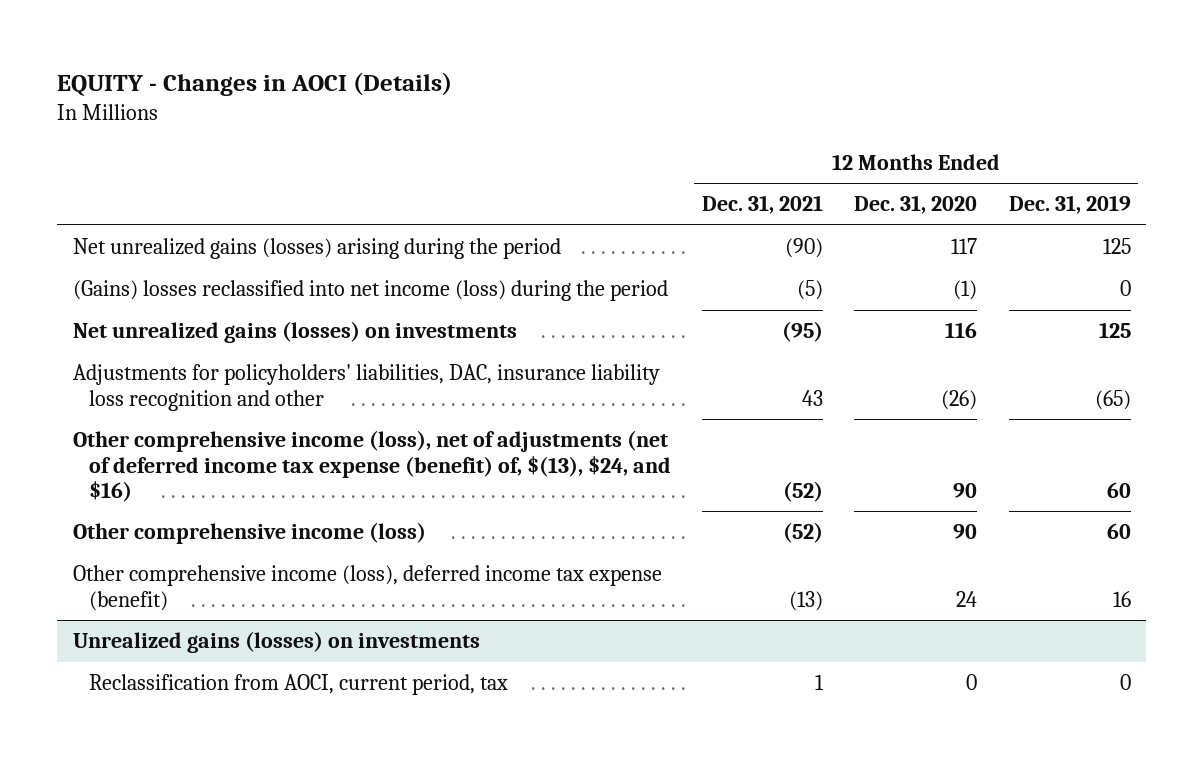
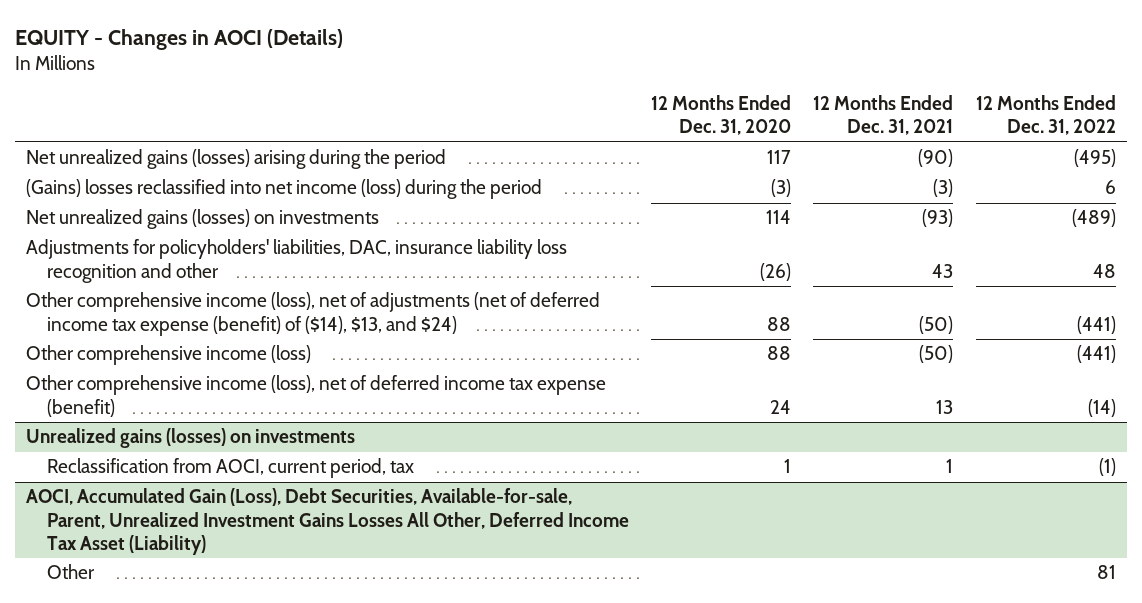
[1008,195,1131,215] Dec. 31, 2019 -> none
none -> [975,95,1116,136] 12 Months Ended Dec. 31, 2022
[797,280,824,301] (5) -> [933,179,954,198] (3)
[953,280,978,301] (1) -> [771,179,792,198] (3)
[782,321,824,343] (95) -> [922,209,954,228] (93)
[945,322,978,339] 116 -> [766,210,792,225] 114
[72,430,671,502] Other comprehensive income (loss), net of adjustments (net of deferred income tax expense (benefit) of, $(13), $24, and $16) -> [26,292,601,336] Other comprehensive income (loss), net of adjustments (net of deferred income tax expense (benefit) of ($14), $13, and $24)
[783,480,824,502] (52) -> [919,315,954,334] (50)
[953,482,978,498] 90 -> [767,316,792,331] 88
[783,522,824,544] (52) -> [919,345,954,364] (50)
[953,524,978,540] 90 -> [767,346,792,361] 88
[72,565,662,611] Other comprehensive income (loss), deferred income tax expense (benefit) -> [26,375,607,417] Other comprehensive income (loss), net of deferred income tax expense (benefit)
[789,590,824,611] (13) -> [936,399,954,414] 13
[966,674,978,691] 0 -> [784,459,792,474] 1
none -> [26,488,629,555] AOCI, Accumulated Gain (Loss), Debt Securities, Available-for-sale, Parent, Unrealized Investment Gains Losses All Other, Deferred Income Tax Asset (Liability)
none -> [46,564,95,580] Other

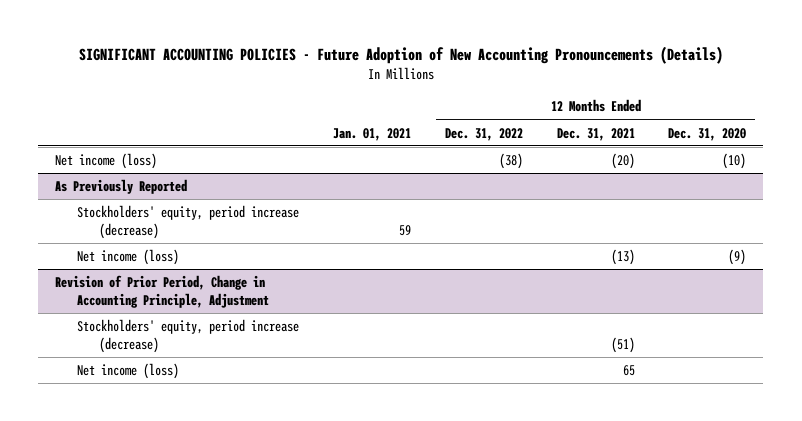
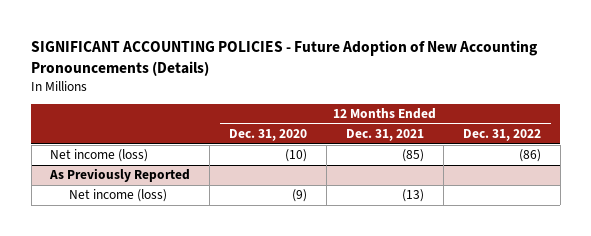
[332,127,411,141] Jan. 01, 2021 -> none
[498,153,523,170] (38) -> [518,149,541,163] (86)
[610,153,635,170] (20) -> [402,149,425,163] (85)
[76,205,299,239] Stockholders' equity, period increase (decrease) -> none
[55,275,269,308] Revision of Prior Period, Change in Accounting Principle, Adjustment -> none
[76,319,299,353] Stockholders' equity, period increase (decrease) -> none
[76,363,179,380] Net income (loss) -> none

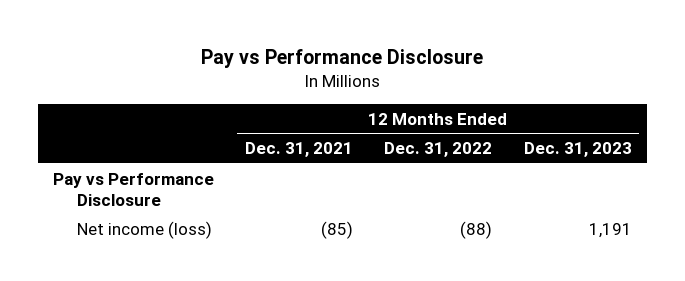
[31,39,539,76] SIGNIFICANT ACCOUNTING POLICIES - Future Adoption of New Accounting Pronouncements (Details) -> [201,49,484,69] Pay vs Performance Disclosure
[229,129,308,142] Dec. 31, 2020 -> none
none -> [523,142,632,158] Dec. 31, 2023
[49,168,191,183] As Previously Reported -> none
[69,189,168,203] Net income (loss) -> none
none -> [53,172,215,206] Pay vs Performance Disclosure
[518,149,541,163] (86) -> [460,220,493,239] (88)

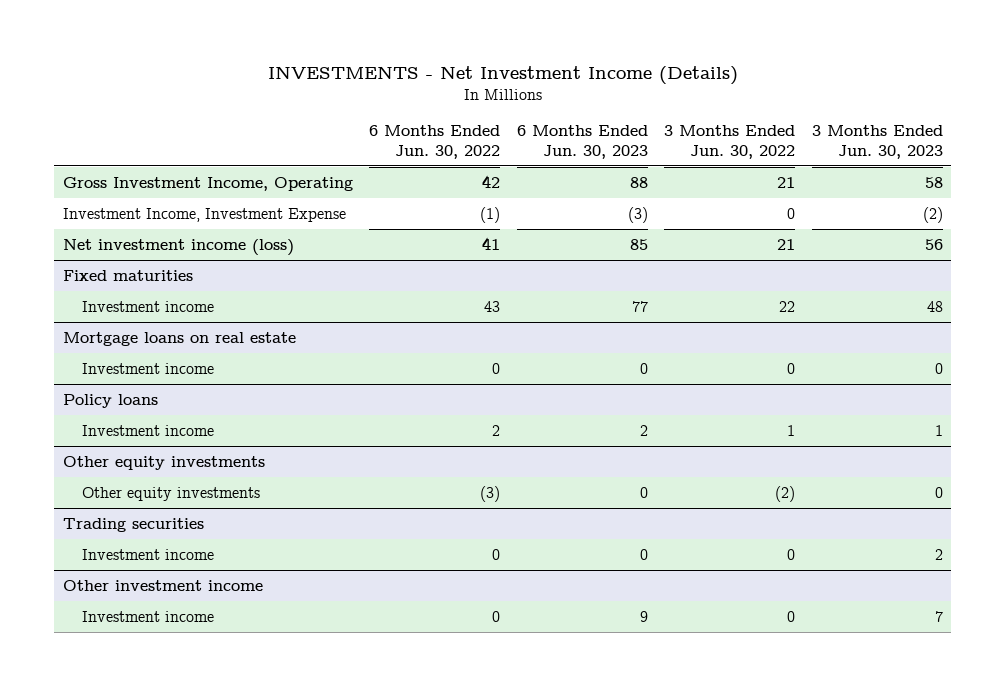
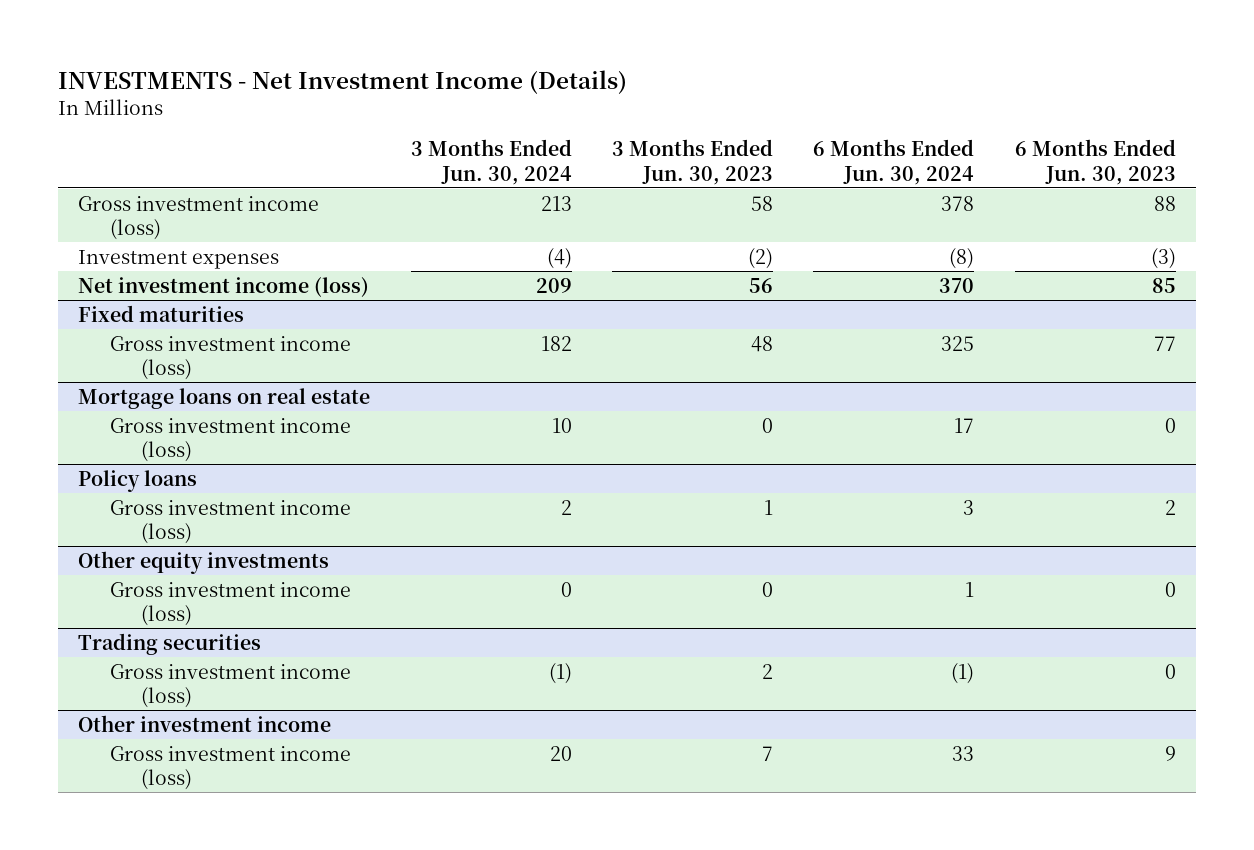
[369,125,501,159] 6 Months Ended Jun. 30, 2022 -> none
[664,125,796,159] 3 Months Ended Jun. 30, 2022 -> none
none -> [410,139,572,185] 3 Months Ended Jun. 30, 2024
none -> [813,139,975,185] 6 Months Ended Jun. 30, 2024
[62,176,353,191] Gross Investment Income, Operating -> [78,195,320,240] Gross investment income (loss)
[62,207,346,222] Investment Income, Investment Expense -> [78,249,280,269] Investment expenses
[82,300,215,312] Investment income -> [109,335,351,380] Gross investment income (loss)
[82,362,215,374] Investment income -> [109,417,351,462] Gross investment income (loss)
[82,424,215,436] Investment income -> [109,499,351,544] Gross investment income (loss)
[82,486,261,501] Other equity investments -> [109,581,351,626] Gross investment income (loss)
[82,548,215,560] Investment income -> [109,663,351,708] Gross investment income (loss)
[82,610,215,622] Investment income -> [109,745,351,790] Gross investment income (loss)

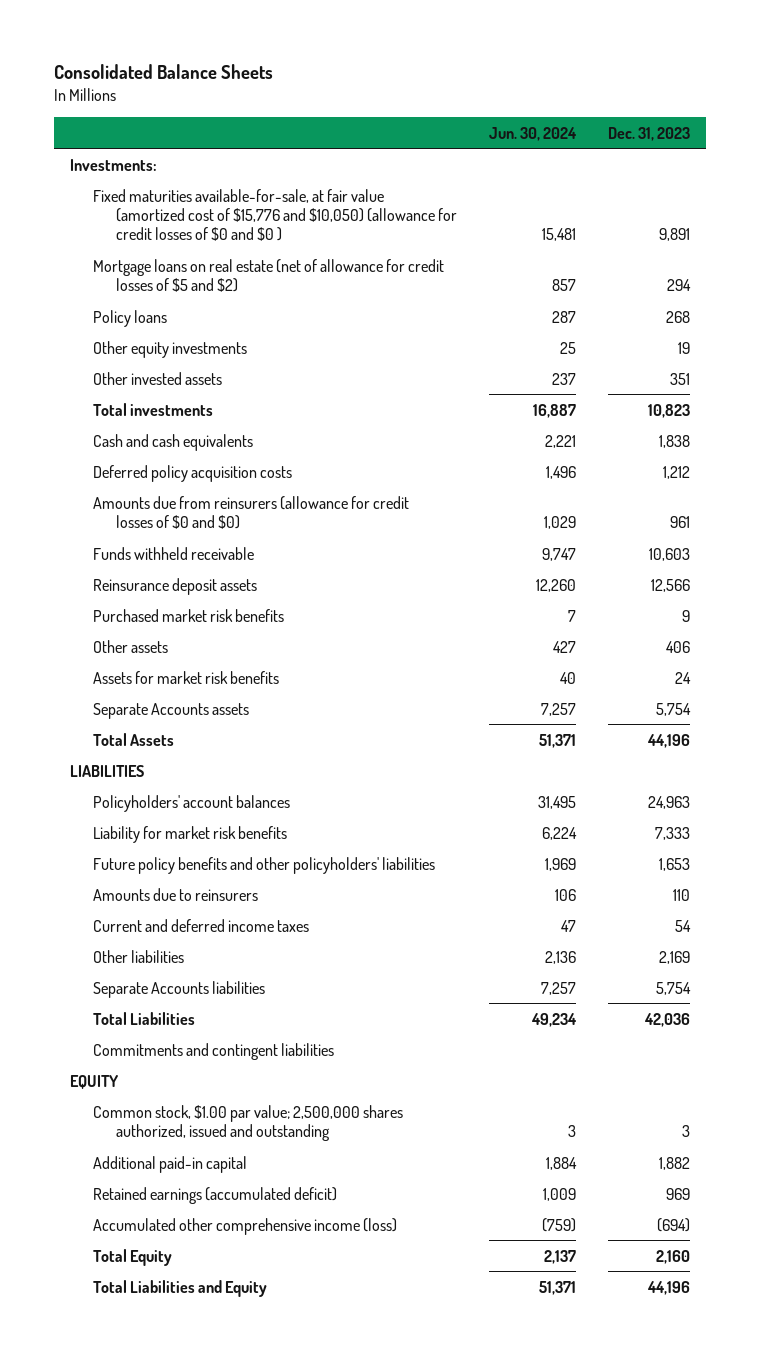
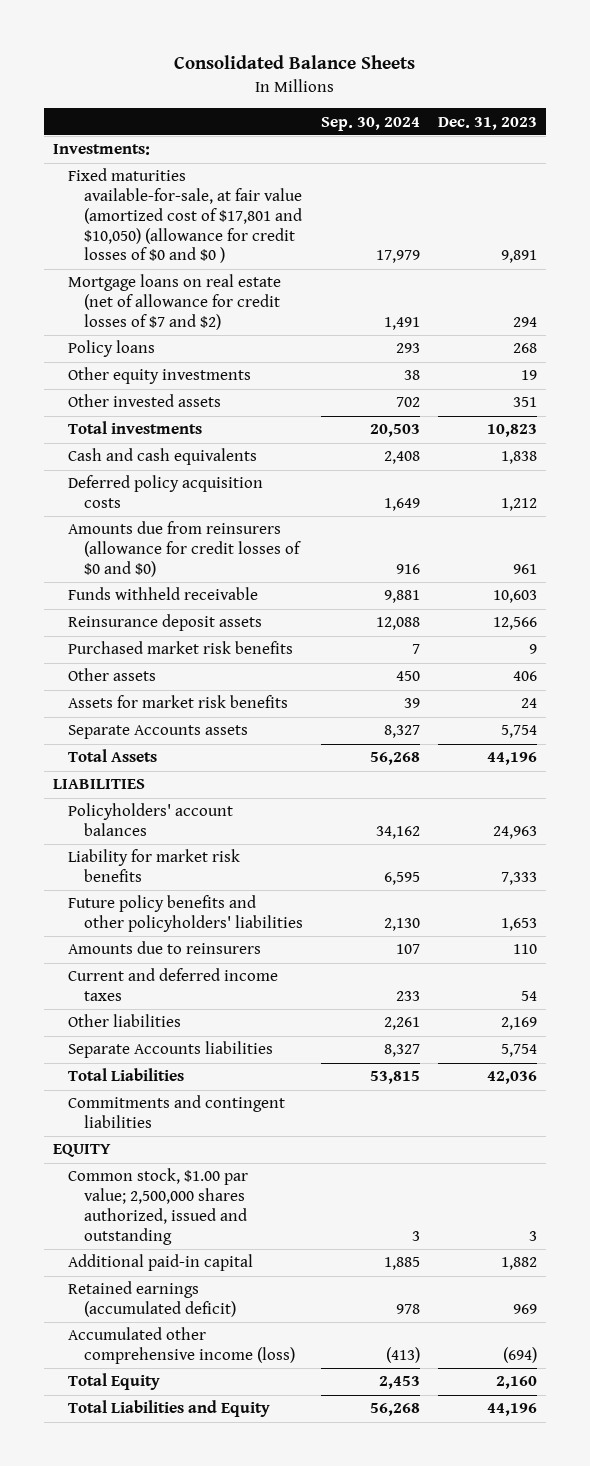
[489,126,578,141] Jun. 30, 2024 -> none
none -> [320,116,420,131] Sep. 30, 2024
[93,188,458,242] Fixed maturities available-for-sale, at fair value (amortized cost of $15,776 and $10,050) (allowance for credit losses of $0 and $0 ) -> [68,168,302,264] Fixed maturities available-for-sale, at fair value (amortized cost of $17,801 and $10,050) (allowance for credit losses of $0 and $0 )
[93,258,445,292] Mortgage loans on real estate (net of allowance for credit losses of $5 and $2) -> [68,274,282,330] Mortgage loans on real estate (net of allowance for credit losses of $7 and $2)

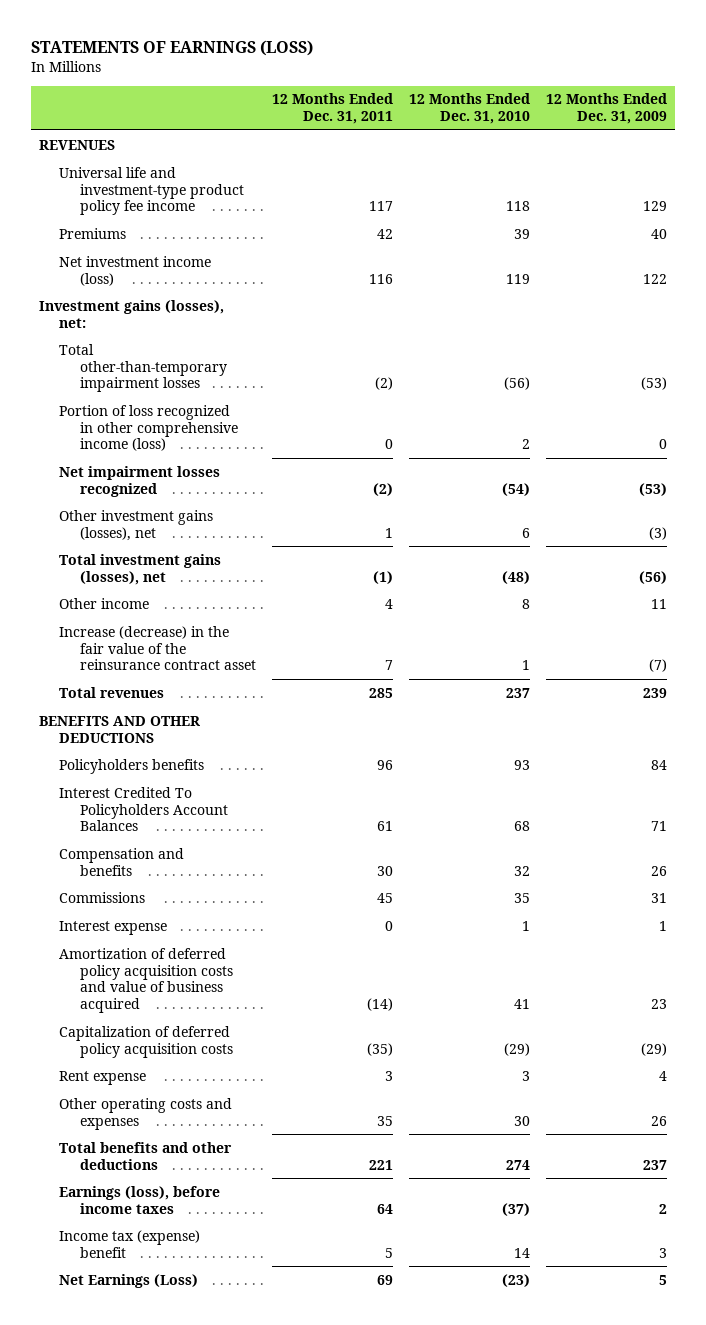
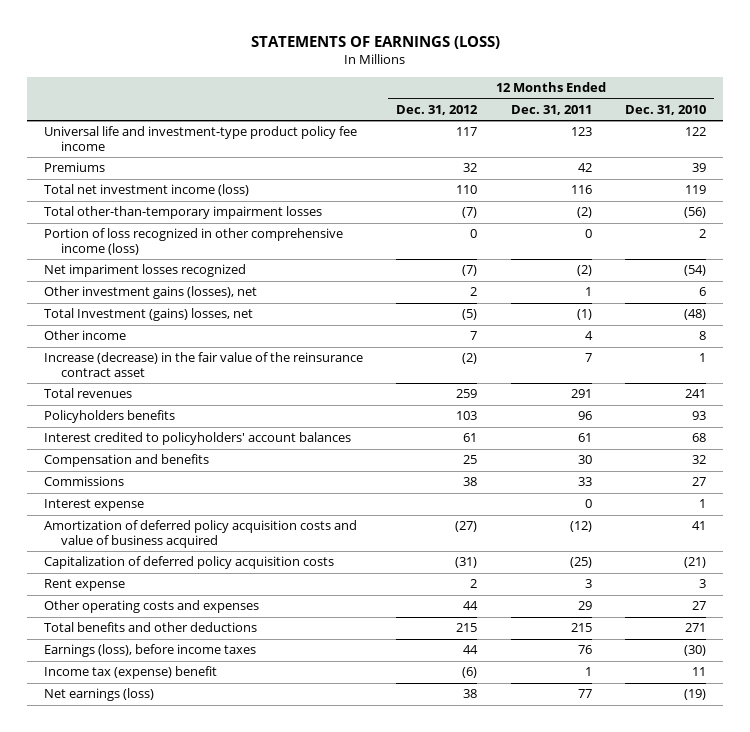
[546,93,668,125] 12 Months Ended Dec. 31, 2009 -> none
none -> [396,104,479,115] Dec. 31, 2012
[39,139,116,150] REVENUES -> none
[368,201,393,212] 117 -> [570,127,592,137] 123
[505,201,530,212] 118 -> [685,127,707,137] 122
[39,299,225,328] Investment gains (losses), net: -> none
[59,255,212,286] Net investment income (loss) -> [43,184,249,197] Total net investment income (loss)
[59,465,221,497] Net impairment losses recognized -> [43,264,246,278] Net impariment losses recognized
[59,553,222,585] Total investment gains (losses), net -> [43,308,253,322] Total Investment (gains) losses, net
[39,715,201,743] BENEFITS AND OTHER DEDUCTIONS -> none
[368,687,393,698] 285 -> [570,389,592,399] 291
[505,687,530,698] 237 -> [685,389,707,399] 241
[59,786,228,832] Interest Credited To Policyholders Account Balances -> [43,432,351,446] Interest credited to policyholders' account balances
[376,892,393,903] 45 -> [577,477,592,487] 33
[513,892,530,903] 35 -> [692,477,707,487] 27
[366,997,393,1011] (14) -> [569,521,592,533] (12)
[366,1042,393,1056] (35) -> [569,557,592,569] (25)
[503,1042,530,1056] (29) -> [684,557,707,569] (21)
[376,1115,393,1126] 35 -> [577,601,592,611] 29
[513,1115,530,1126] 30 -> [692,601,707,611] 27
[368,1159,393,1170] 221 -> [570,623,592,633] 215
[505,1159,530,1170] 274 -> [685,623,707,633] 271
[376,1203,393,1214] 64 -> [577,645,592,655] 76
[501,1202,530,1216] (37) -> [684,645,707,657] (30)
[384,1247,393,1258] 5 -> [584,667,592,677] 1
[513,1247,530,1258] 14 -> [692,667,707,677] 11
[59,1273,199,1288] Net Earnings (Loss) -> [43,688,154,702] Net earnings (loss)
[376,1274,393,1285] 69 -> [577,689,592,699] 77
[501,1273,530,1287] (23) -> [684,689,707,701] (19)

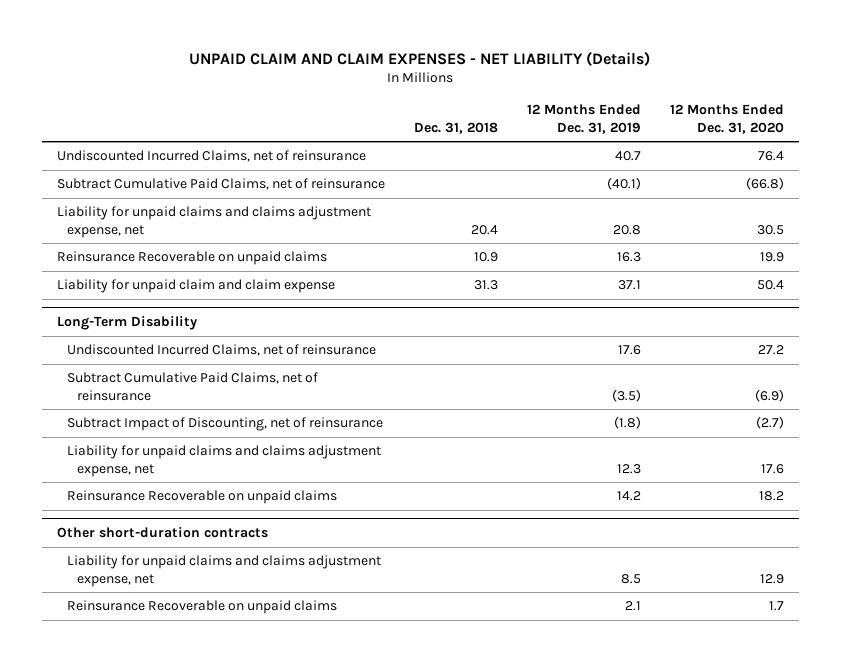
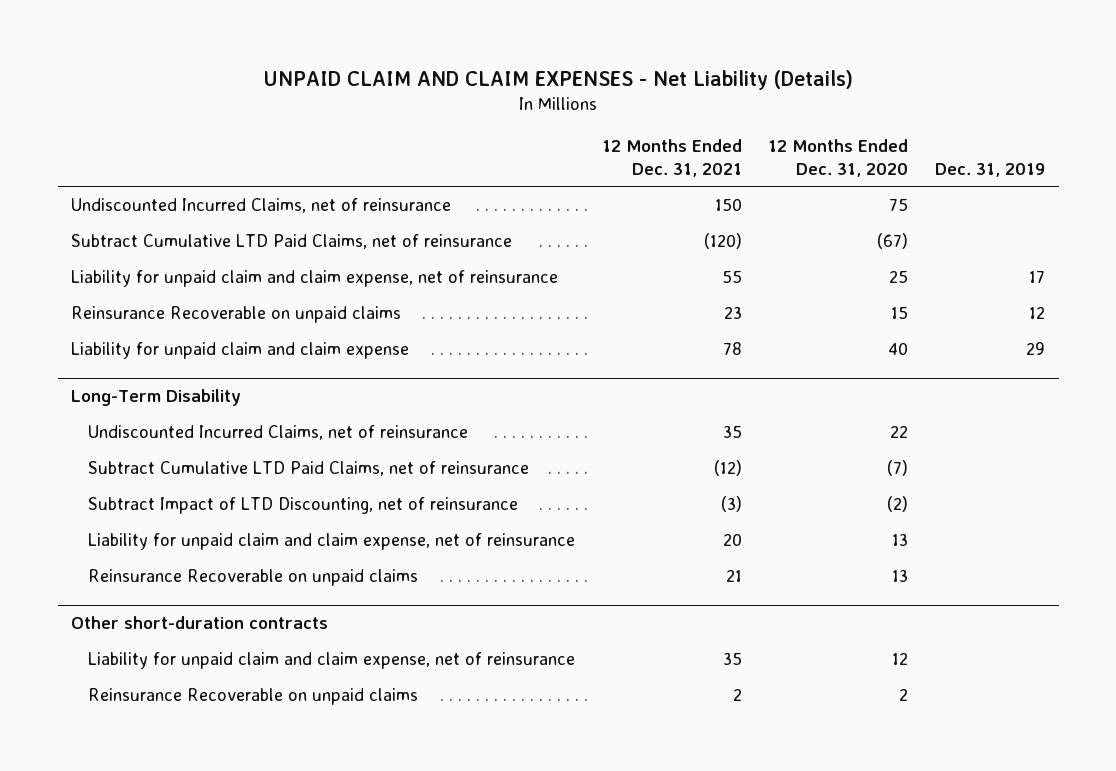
[189,50,651,66] UNPAID CLAIM AND CLAIM EXPENSES - NET LIABILITY (Details) -> [263,69,854,90] UNPAID CLAIM AND CLAIM EXPENSES - Net Liability (Details)
[413,121,498,134] Dec. 31, 2018 -> none
[527,104,642,134] 12 Months Ended Dec. 31, 2019 -> none
none -> [601,139,742,177] 12 Months Ended Dec. 31, 2021
none -> [935,162,1046,177] Dec. 31, 2019
[758,151,785,162] 76.4 -> [889,198,909,212] 75
[56,178,385,191] Subtract Cumulative Paid Claims, net of reinsurance -> [70,234,512,250] Subtract Cumulative LTD Paid Claims, net of reinsurance
[746,177,785,191] (66.8) -> [877,233,909,250] (67)
[56,206,371,238] Liability for unpaid claims and claims adjustment expense, net -> [70,270,558,288] Liability for unpaid claim and claim expense, net of reinsurance
[757,224,785,235] 30.5 -> [889,270,909,284] 25
[760,252,785,263] 19.9 -> [891,306,909,320] 15
[757,280,785,291] 50.4 -> [888,342,909,356] 40
[758,345,785,356] 27.2 -> [890,425,909,439] 22
[67,372,319,401] Subtract Cumulative Paid Claims, net of reinsurance -> [87,461,529,477] Subtract Cumulative LTD Paid Claims, net of reinsurance
[755,388,785,402] (6.9) -> [887,460,909,477] (7)
[67,417,384,432] Subtract Impact of Discounting, net of reinsurance -> [87,497,518,515] Subtract Impact of LTD Discounting, net of reinsurance
[756,416,785,430] (2.7) -> [887,496,909,513] (2)
[67,445,382,477] Liability for unpaid claims and claims adjustment expense, net -> [87,533,575,551] Liability for unpaid claim and claim expense, net of reinsurance
[761,463,785,474] 17.6 -> [892,533,909,547] 13
[759,491,785,502] 18.2 -> [892,569,909,583] 13
[67,555,382,587] Liability for unpaid claims and claims adjustment expense, net -> [87,652,575,670] Liability for unpaid claim and claim expense, net of reinsurance
[760,573,785,584] 12.9 -> [892,652,909,666] 12
[769,601,785,612] 1.7 -> [899,688,909,702] 2

